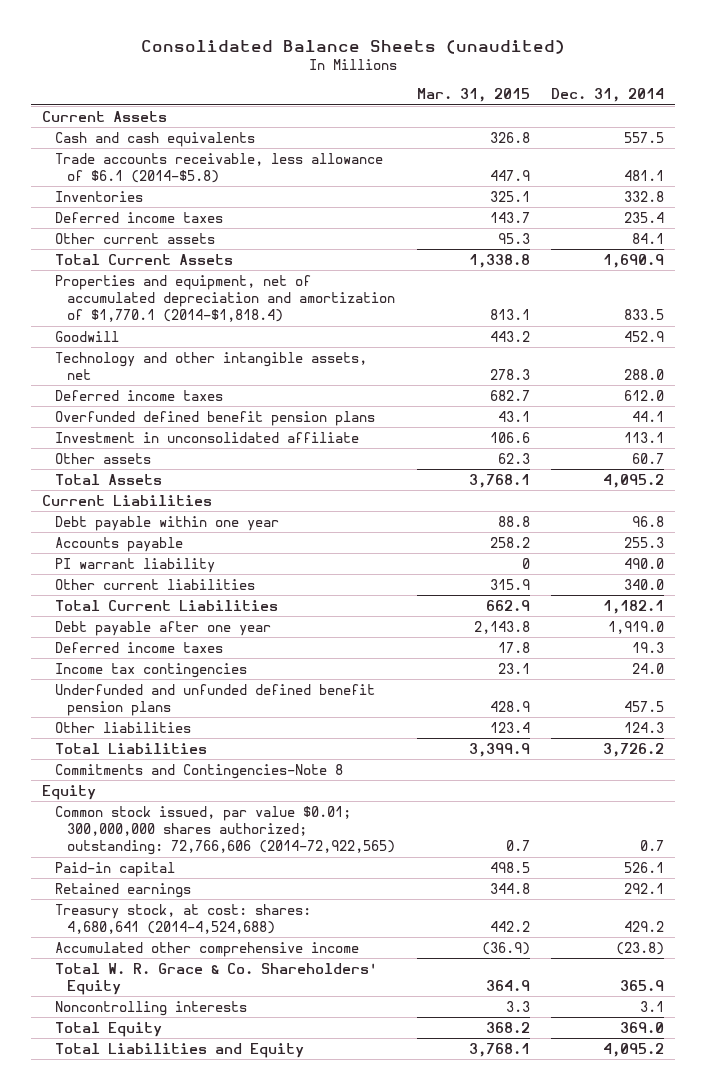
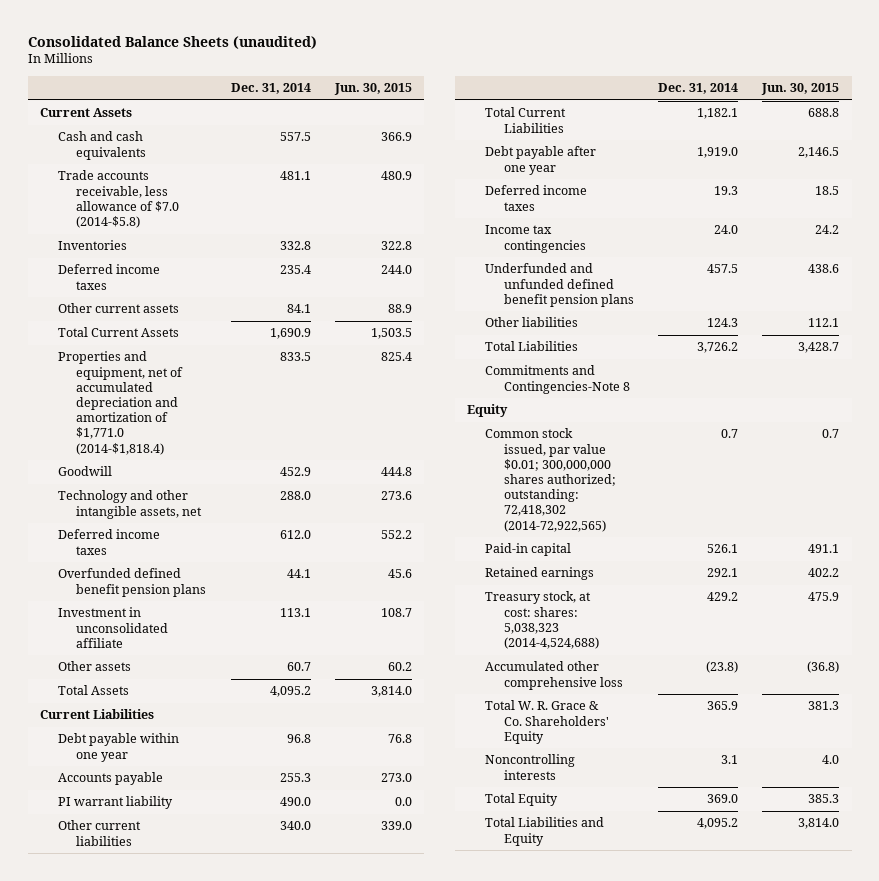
[416,88,530,103] Mar. 31, 2015 -> none
none -> [334,83,413,96] Jun. 30, 2015
[54,152,383,183] Trade accounts receivable, less allowance of $6.1 (2014-$5.8) -> [58,170,180,229] Trade accounts receivable, less allowance of $7.0 (2014-$5.8)
[54,274,396,323] Properties and equipment, net of accumulated depreciation and amortization of $1,770.1 (2014-$1,818.4) -> [58,351,184,455] Properties and equipment, net of accumulated depreciation and amortization of $1,771.0 (2014-$1,818.4)
[54,805,396,856] Common stock issued, par value $0.01; 300,000,000 shares authorized; outstanding: 72,766,606 (2014-72,922,565) -> [485,428,616,532] Common stock issued, par value $0.01; 300,000,000 shares authorized; outstanding: 72,418,302 (2014-72,922,565)
[54,903,311,934] Treasury stock, at cost: shares: 4,680,641 (2014-4,524,688) -> [485,591,599,650] Treasury stock, at cost: shares: 5,038,323 (2014-4,524,688)
[54,941,359,957] Accumulated other comprehensive income -> [485,661,623,690] Accumulated other comprehensive loss

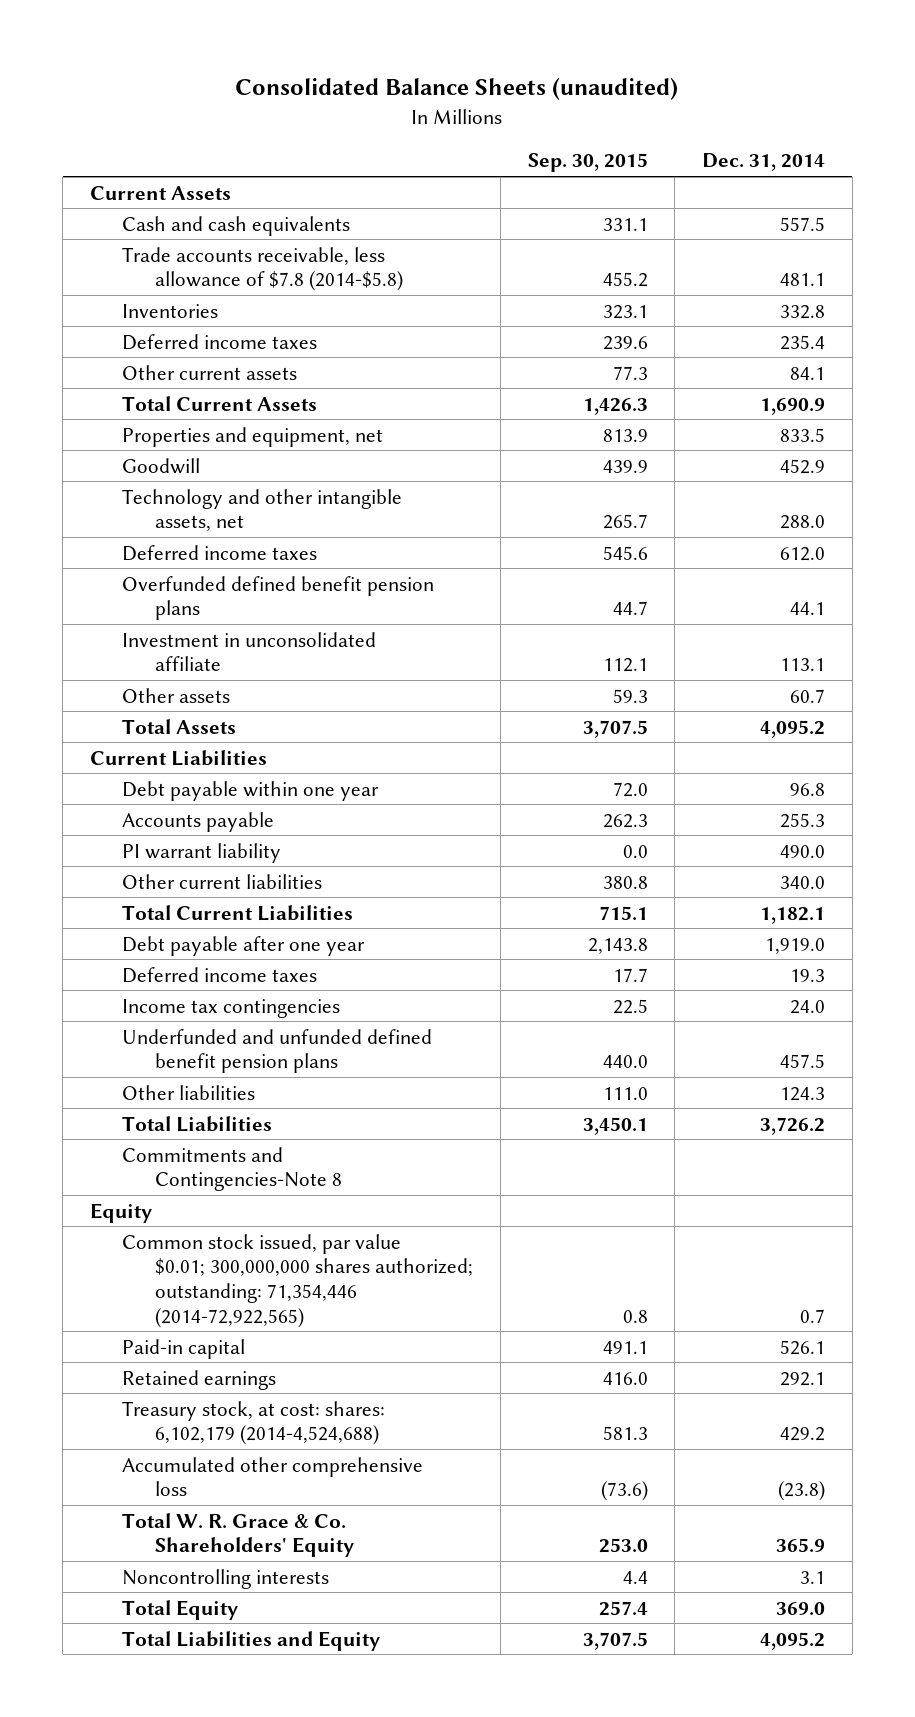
[334,83,413,96] Jun. 30, 2015 -> none
none -> [527,153,648,173] Sep. 30, 2015
[58,170,180,229] Trade accounts receivable, less allowance of $7.0 (2014-$5.8) -> [122,246,403,292] Trade accounts receivable, less allowance of $7.8 (2014-$5.8)
[58,351,184,455] Properties and equipment, net of accumulated depreciation and amortization of $1,771.0 (2014-$1,818.4) -> [122,426,384,447] Properties and equipment, net
[485,428,616,532] Common stock issued, par value $0.01; 300,000,000 shares authorized; outstanding: 72,418,302 (2014-72,922,565) -> [122,1233,473,1328] Common stock issued, par value $0.01; 300,000,000 shares authorized; outstanding: 71,354,446 (2014-72,922,565)
[485,591,599,650] Treasury stock, at cost: shares: 5,038,323 (2014-4,524,688) -> [122,1400,386,1446] Treasury stock, at cost: shares: 6,102,179 (2014-4,524,688)

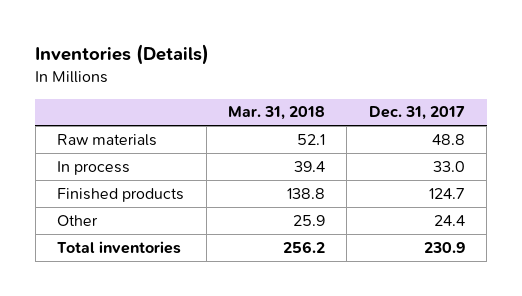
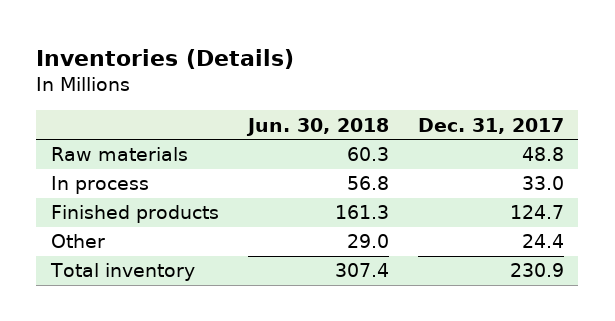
[228,106,326,121] Mar. 31, 2018 -> none
none -> [245,117,389,136] Jun. 30, 2018
[57,240,182,254] Total inventories -> [49,263,195,282] Total inventory

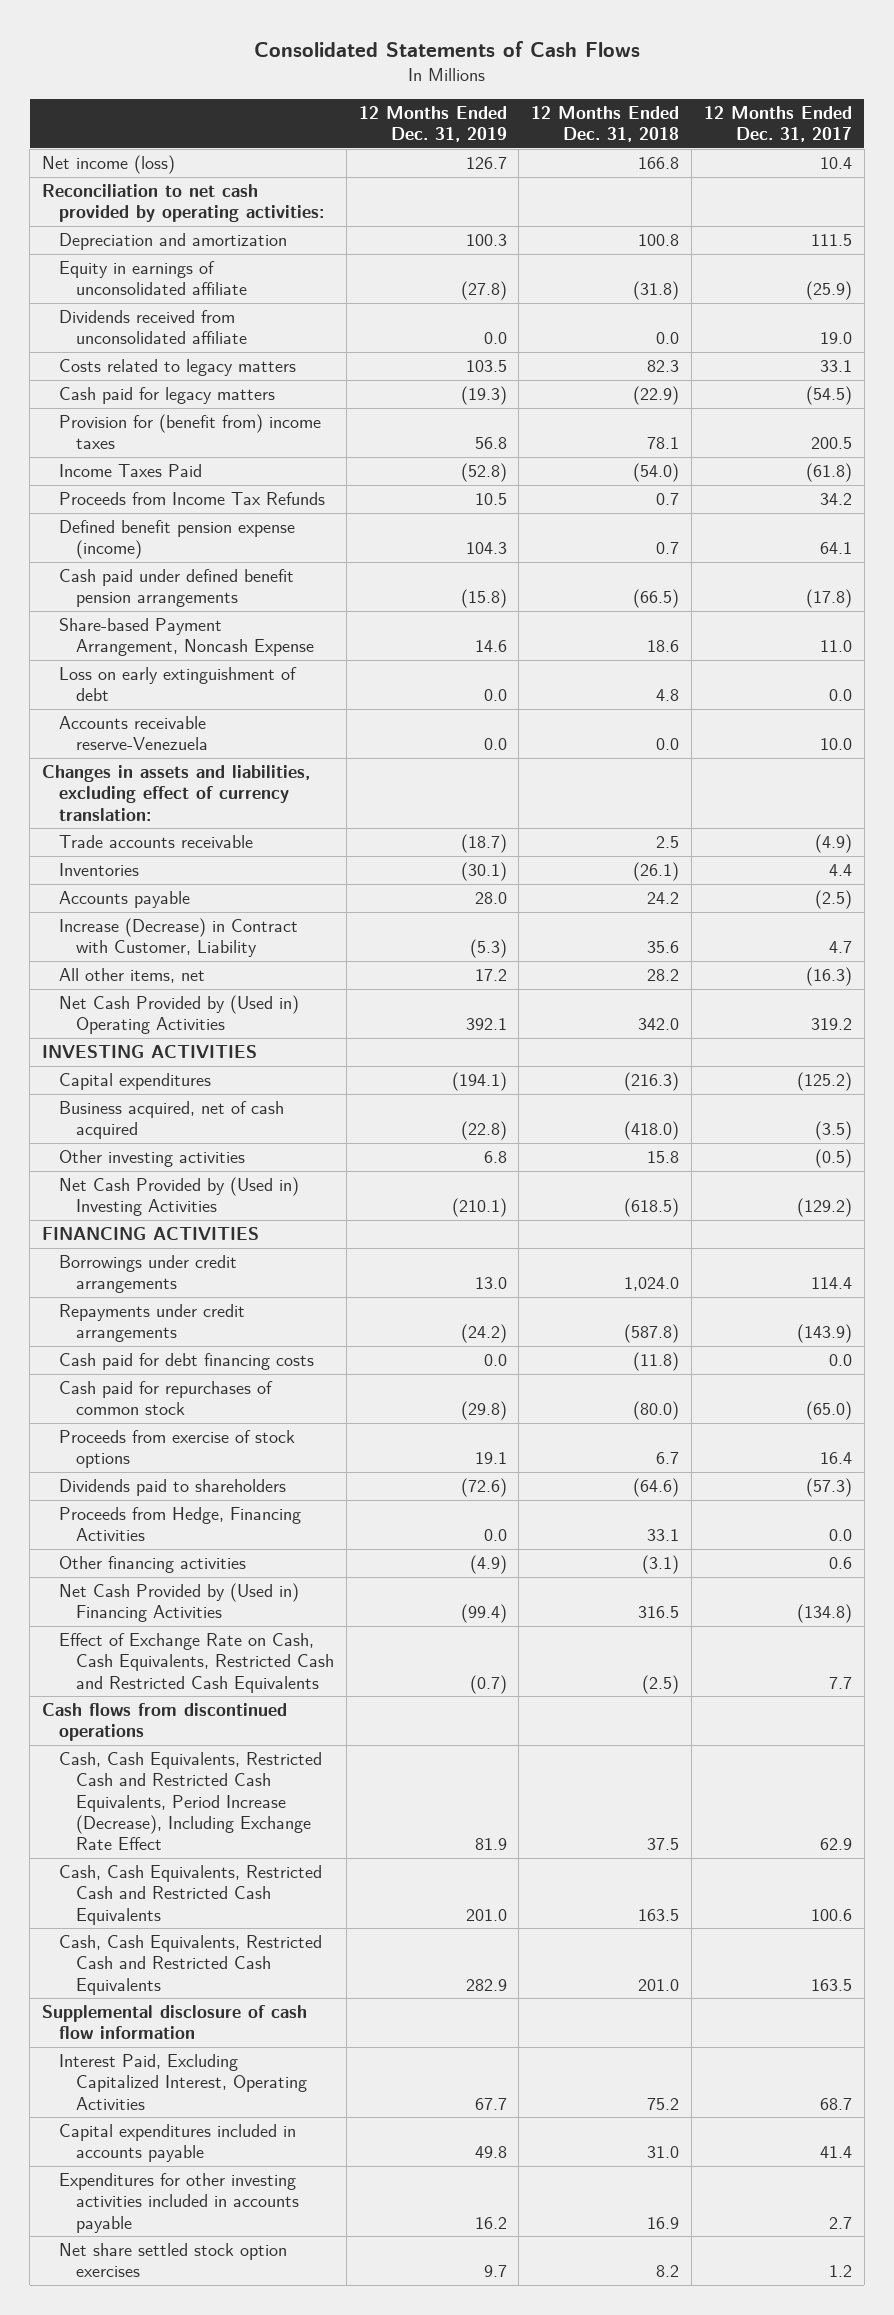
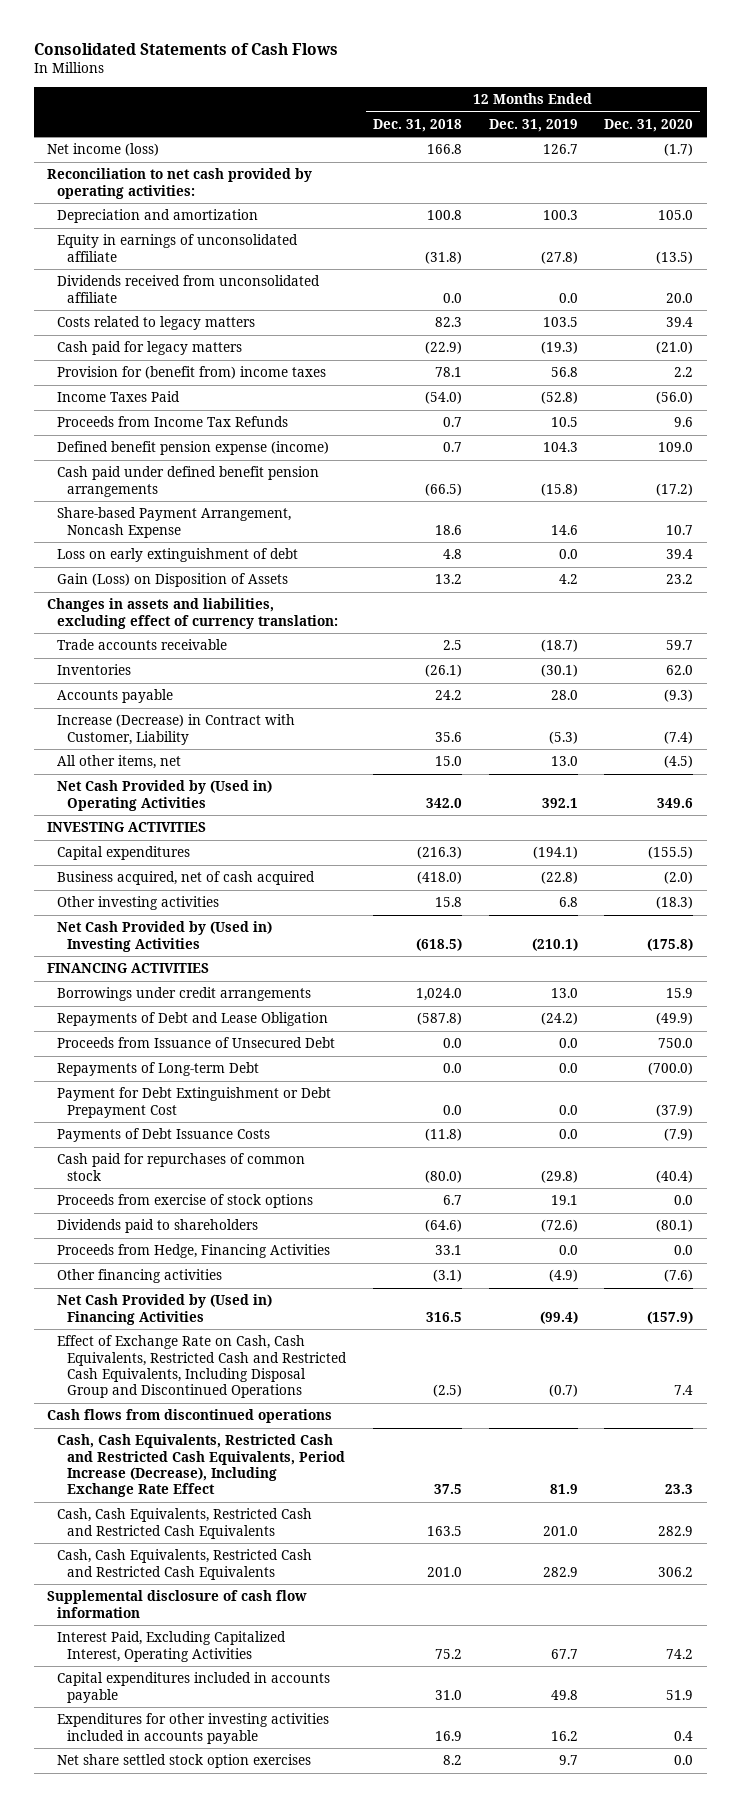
[703,105,852,143] 12 Months Ended Dec. 31, 2017 -> none
none -> [604,118,694,132] Dec. 31, 2020
[58,716,209,751] Accounts receivable reserve-Venezuela -> none
none -> [57,573,289,588] Gain (Loss) on Disposition of Assets
[474,969,507,982] 17.2 -> [550,756,578,767] 13.0
[647,969,680,982] 28.2 -> [434,756,462,767] 15.0
[58,1304,245,1343] Repayments under credit arrangements -> [57,1012,329,1027] Repayments of Debt and Lease Obligation
none -> [57,1037,336,1049] Proceeds from Issuance of Unsecured Debt
none -> [57,1062,260,1077] Repayments of Long-term Debt
none -> [57,1087,332,1118] Payment for Debt Extinguishment or Debt Prepayment Cost
[58,1353,314,1371] Cash paid for debt financing costs -> [57,1128,271,1143] Payments of Debt Issuance Costs
[58,1633,335,1693] Effect of Exchange Rate on Cash, Cash Equivalents, Restricted Cash and Restricted Cash Equivalents -> [57,1335,348,1399] Effect of Exchange Rate on Cash, Cash Equivalents, Restricted Cash and Restricted Cash Equivalents, Including Disposal Group and Discontinued Operations

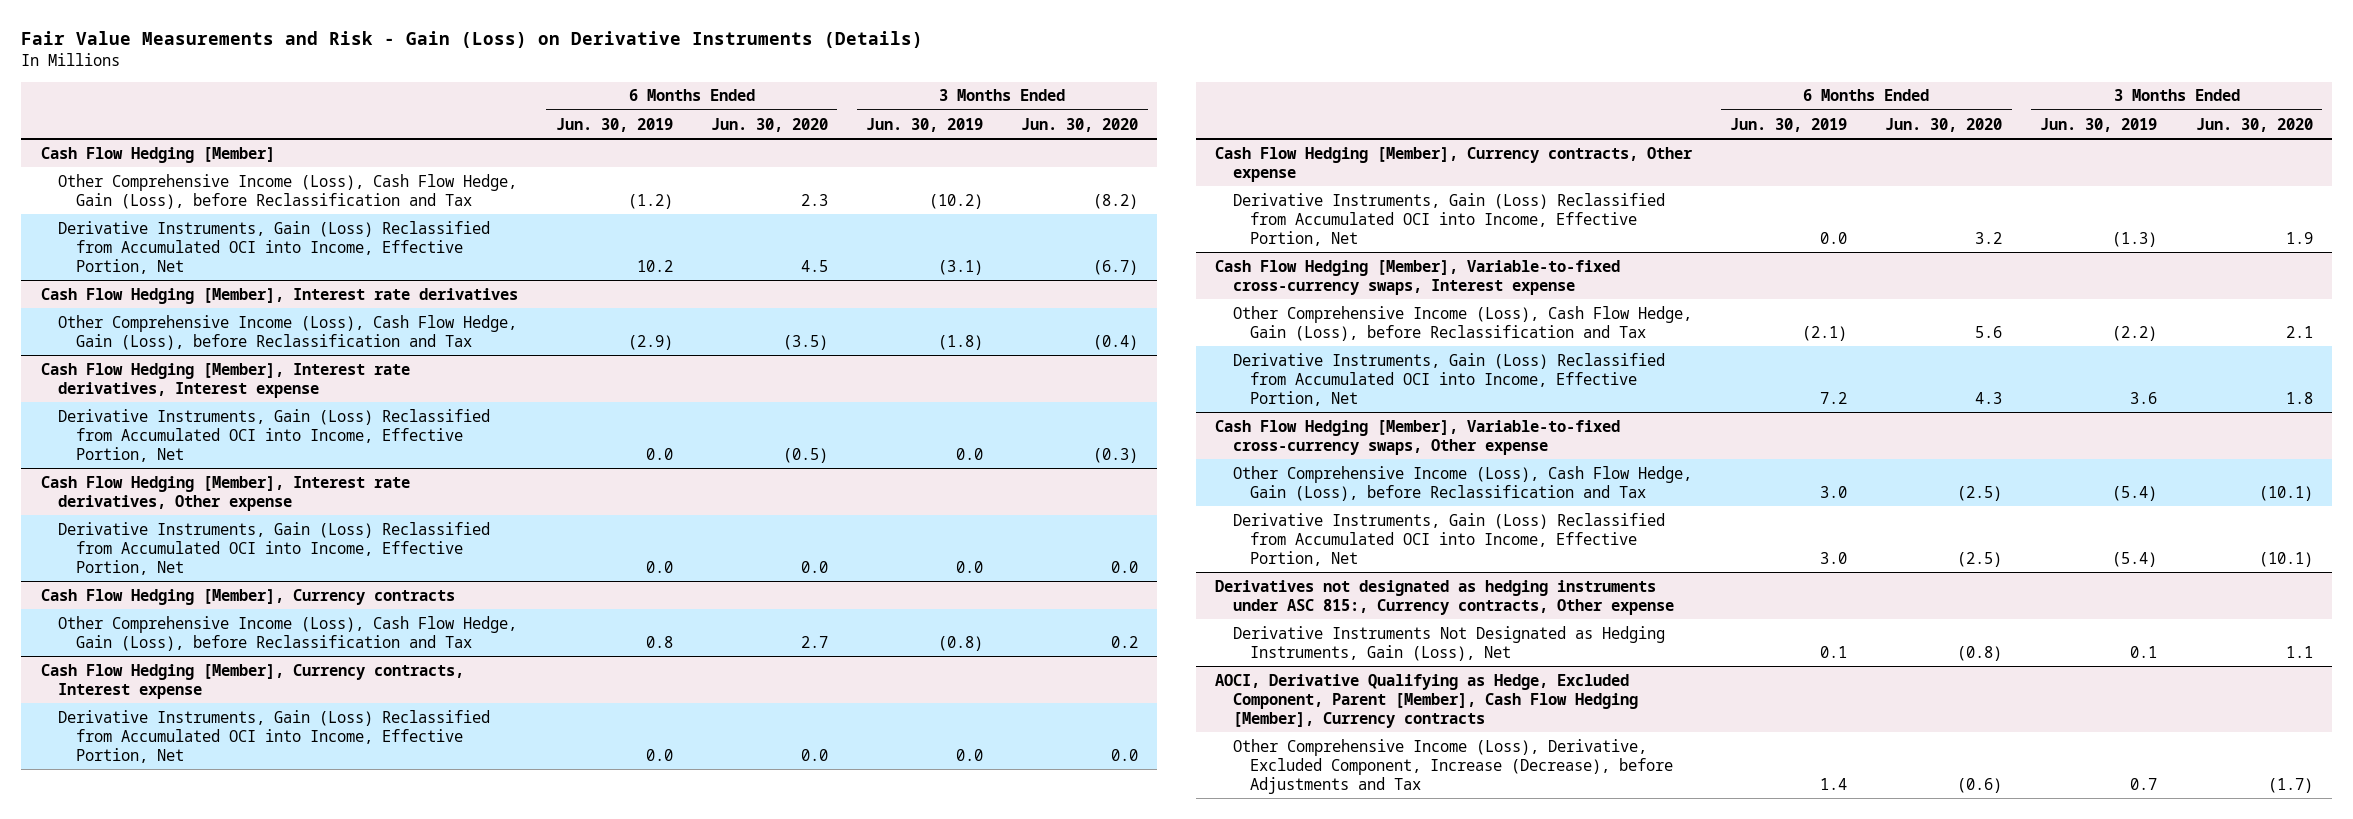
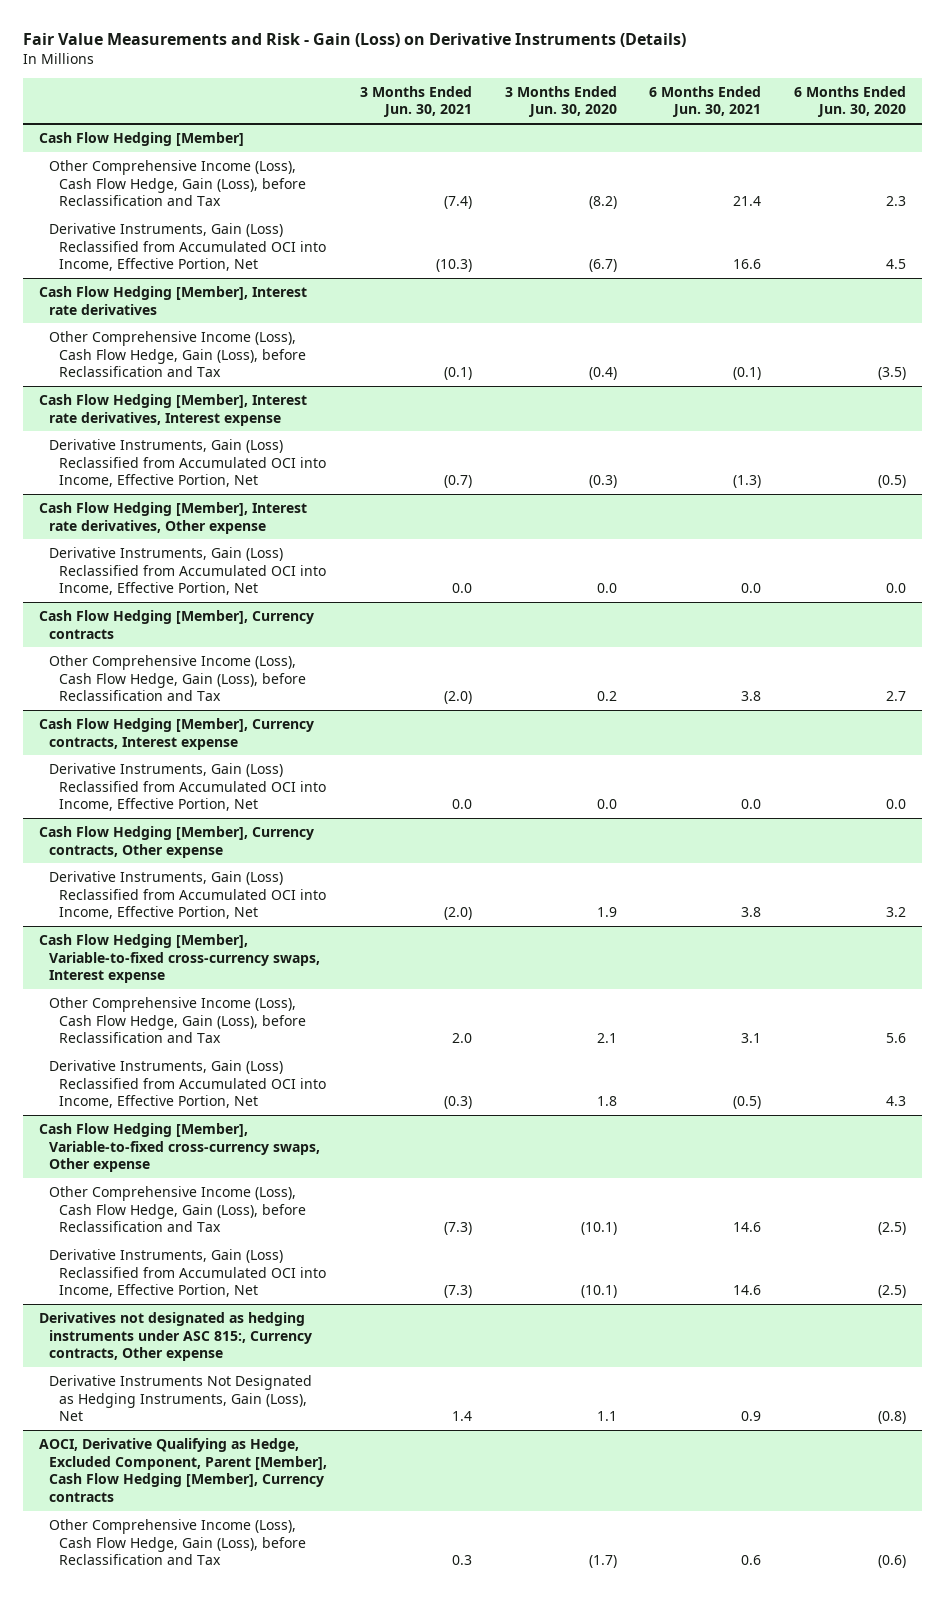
[555,117,673,132] Jun. 30, 2019 -> none
[866,117,984,132] Jun. 30, 2019 -> none
none -> [359,85,472,118] 3 Months Ended Jun. 30, 2021
none -> [649,85,762,118] 6 Months Ended Jun. 30, 2021
[1232,738,1674,794] Other Comprehensive Income (Loss), Derivative, Excluded Component, Increase (Decrease), before Adjustments and Tax -> [49,1518,307,1566] Other Comprehensive Income (Loss), Cash Flow Hedge, Gain (Loss), before Reclassification and Tax

